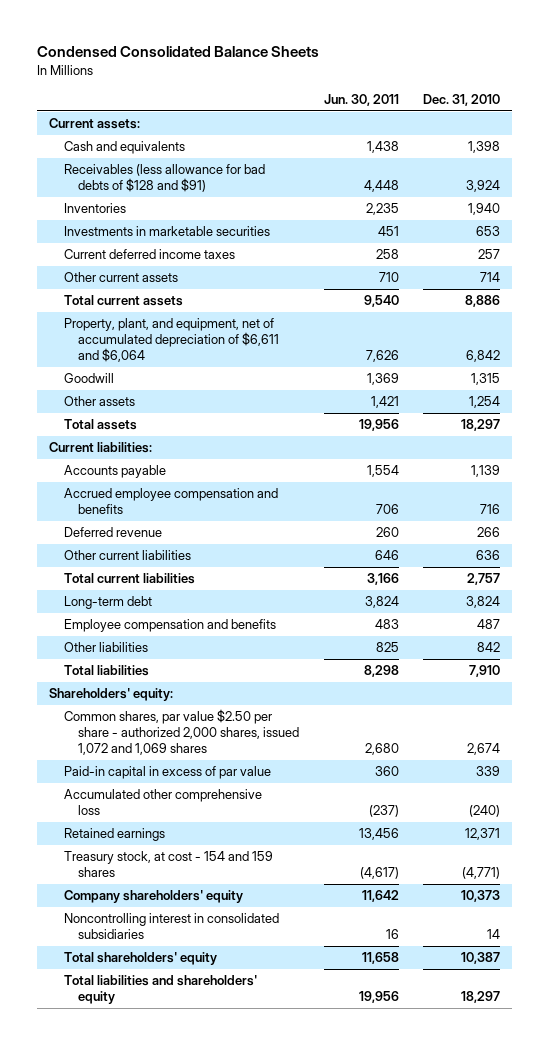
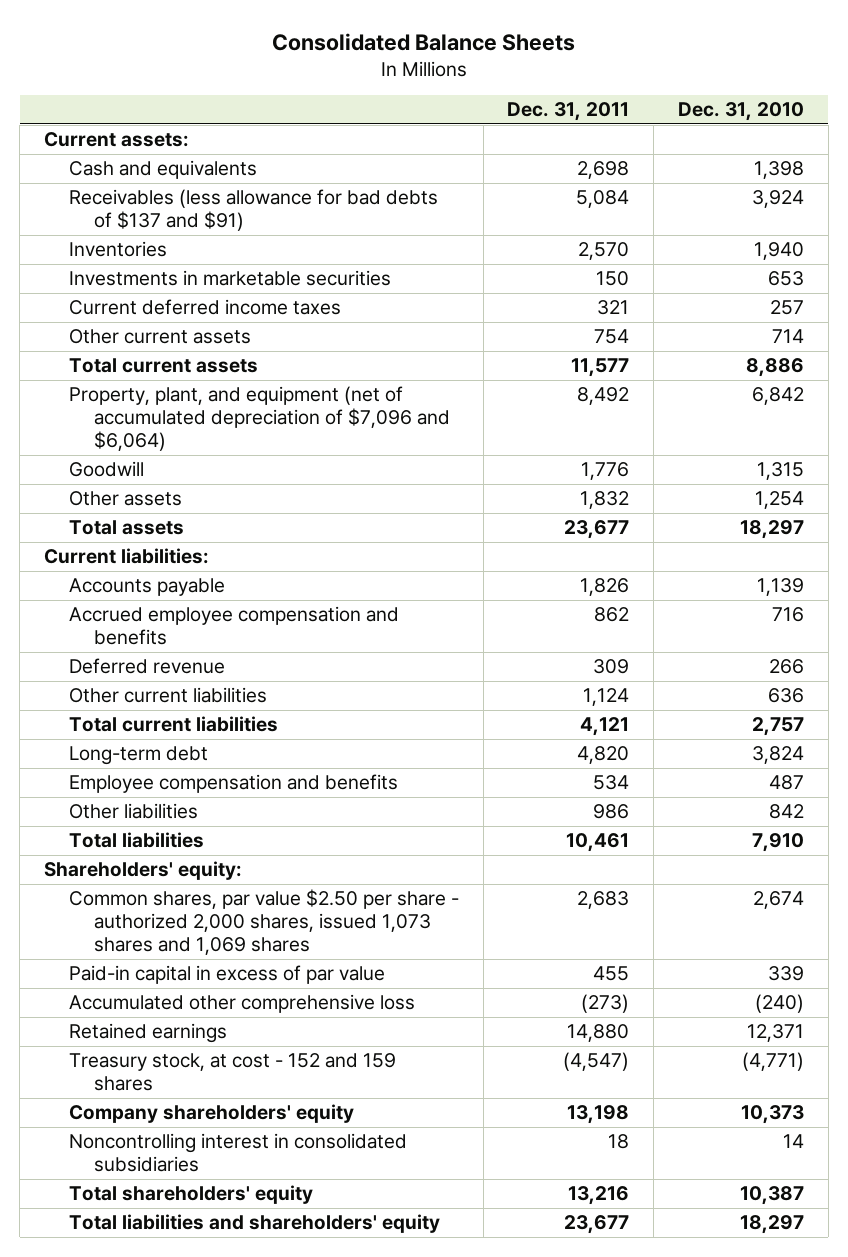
[36,46,319,58] Condensed Consolidated Balance Sheets -> [271,32,575,51] Consolidated Balance Sheets
[323,93,399,106] Jun. 30, 2011 -> none
none -> [507,102,630,122] Dec. 31, 2011
[63,164,265,193] Receivables (less allowance for bad debts of $128 and $91) -> [69,189,439,232] Receivables (less allowance for bad debts of $137 and $91)
[63,318,280,363] Property, plant, and equipment, net of accumulated depreciation of $6,611 and $6,064 -> [69,386,451,452] Property, plant, and equipment (net of accumulated depreciation of $7,096 and $6,064)
[63,709,300,756] Common shares, par value $2.50 per share - authorized 2,000 shares, issued 1,072 and 1,069 shares -> [69,889,460,956] Common shares, par value $2.50 per share - authorized 2,000 shares, issued 1,073 shares and 1,069 shares
[63,851,273,878] Treasury stock, at cost - 154 and 159 shares -> [69,1053,397,1092] Treasury stock, at cost - 152 and 159 shares

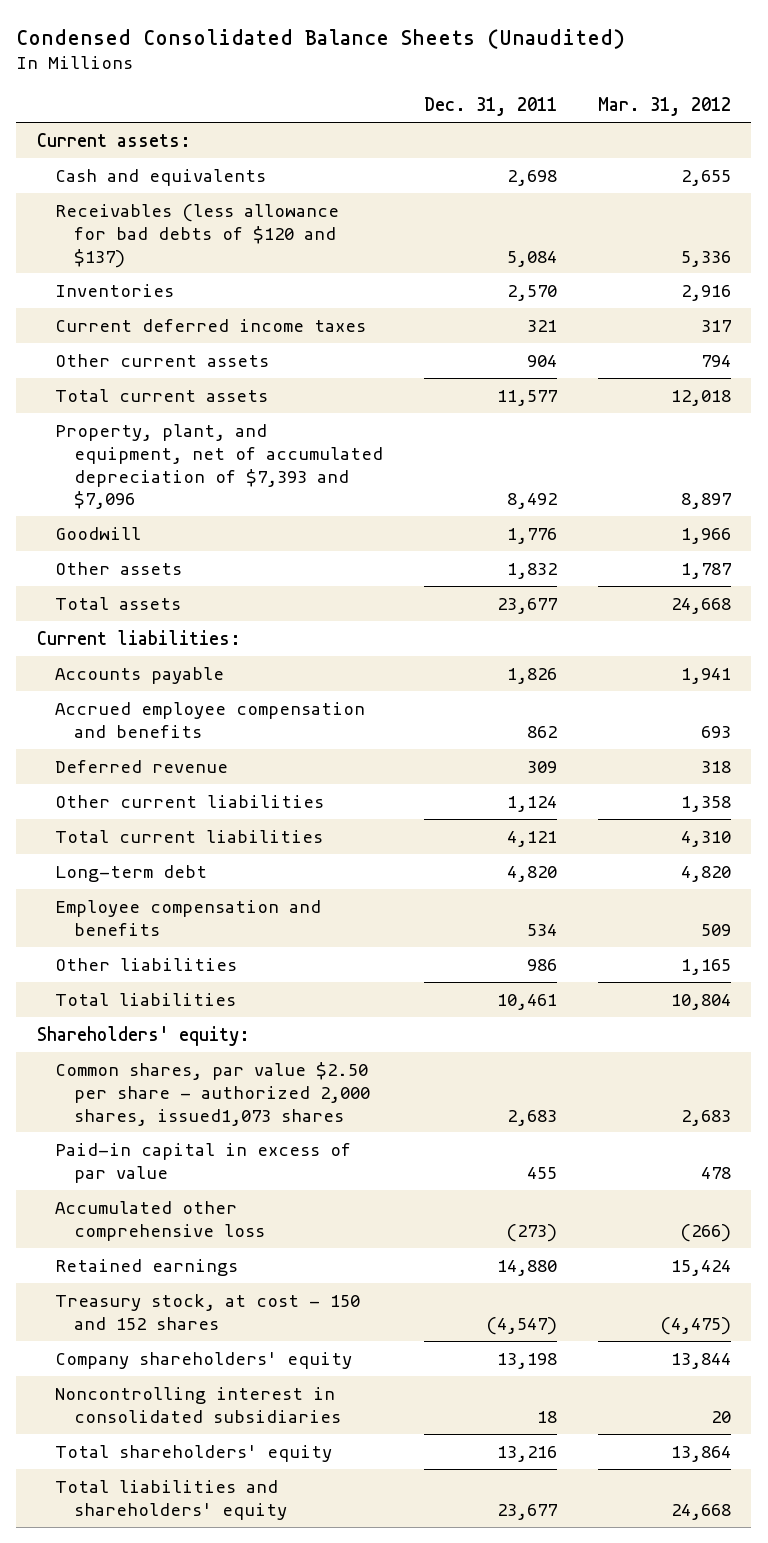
[271,32,575,51] Consolidated Balance Sheets -> [16,28,626,49] Condensed Consolidated Balance Sheets (Unaudited)
[677,102,804,122] Dec. 31, 2010 -> none
none -> [597,97,731,117] Mar. 31, 2012
[69,189,439,232] Receivables (less allowance for bad debts of $137 and $91) -> [55,203,340,268] Receivables (less allowance for bad debts of $120 and $137)
[69,270,392,287] Investments in marketable securities -> none
[594,329,630,345] 754 -> [527,354,558,367] 904
[69,386,451,452] Property, plant, and equipment (net of accumulated depreciation of $7,096 and $6,064) -> [55,423,384,510] Property, plant, and equipment, net of accumulated depreciation of $7,393 and $7,096
[69,889,460,956] Common shares, par value $2.50 per share - authorized 2,000 shares, issued 1,073 shares and 1,069 shares -> [55,1061,371,1126] Common shares, par value $2.50 per share - authorized 2,000 shares, issued1,073 shares
[69,1053,397,1092] Treasury stock, at cost - 152 and 159 shares -> [55,1293,361,1330] Treasury stock, at cost - 150 and 152 shares

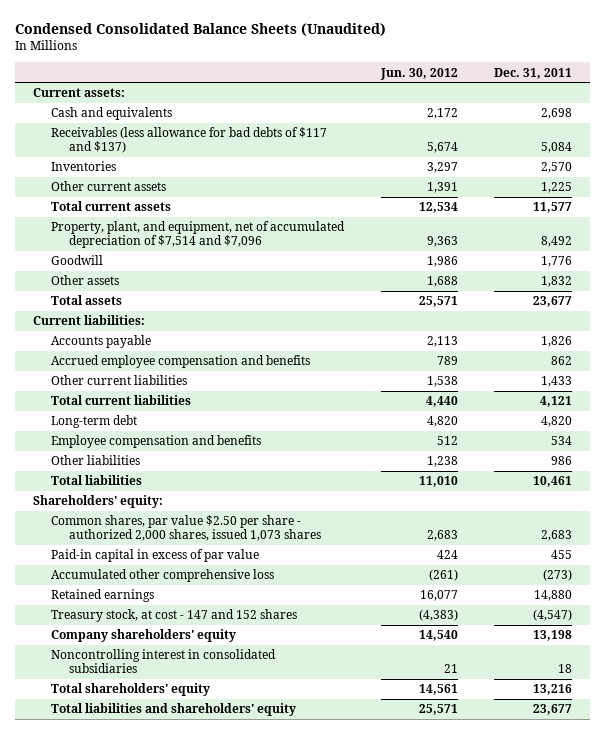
[597,97,731,117] Mar. 31, 2012 -> none
none -> [379,67,458,80] Jun. 30, 2012
[55,203,340,268] Receivables (less allowance for bad debts of $120 and $137) -> [51,127,328,154] Receivables (less allowance for bad debts of $117 and $137)
[55,318,367,332] Current deferred income taxes -> none
[527,354,558,367] 904 -> [541,182,573,194] 1,225
[55,423,384,510] Property, plant, and equipment, net of accumulated depreciation of $7,393 and $7,096 -> [51,221,346,249] Property, plant, and equipment, net of accumulated depreciation of $7,514 and $7,096
[55,759,229,773] Deferred revenue -> none
[507,795,558,812] 1,124 -> [541,376,573,388] 1,433
[55,1061,371,1126] Common shares, par value $2.50 per share - authorized 2,000 shares, issued1,073 shares -> [51,515,321,542] Common shares, par value $2.50 per share - authorized 2,000 shares, issued 1,073 shares
[55,1293,361,1330] Treasury stock, at cost - 150 and 152 shares -> [51,609,298,623] Treasury stock, at cost - 147 and 152 shares

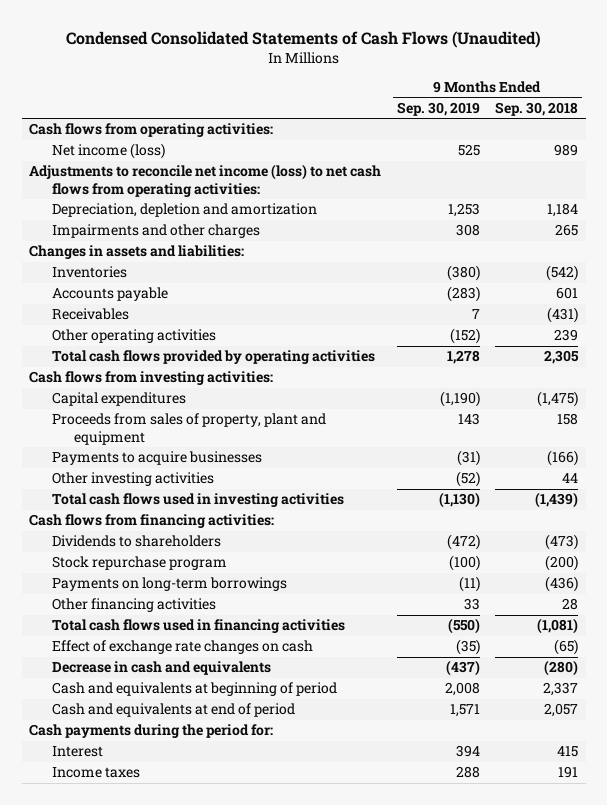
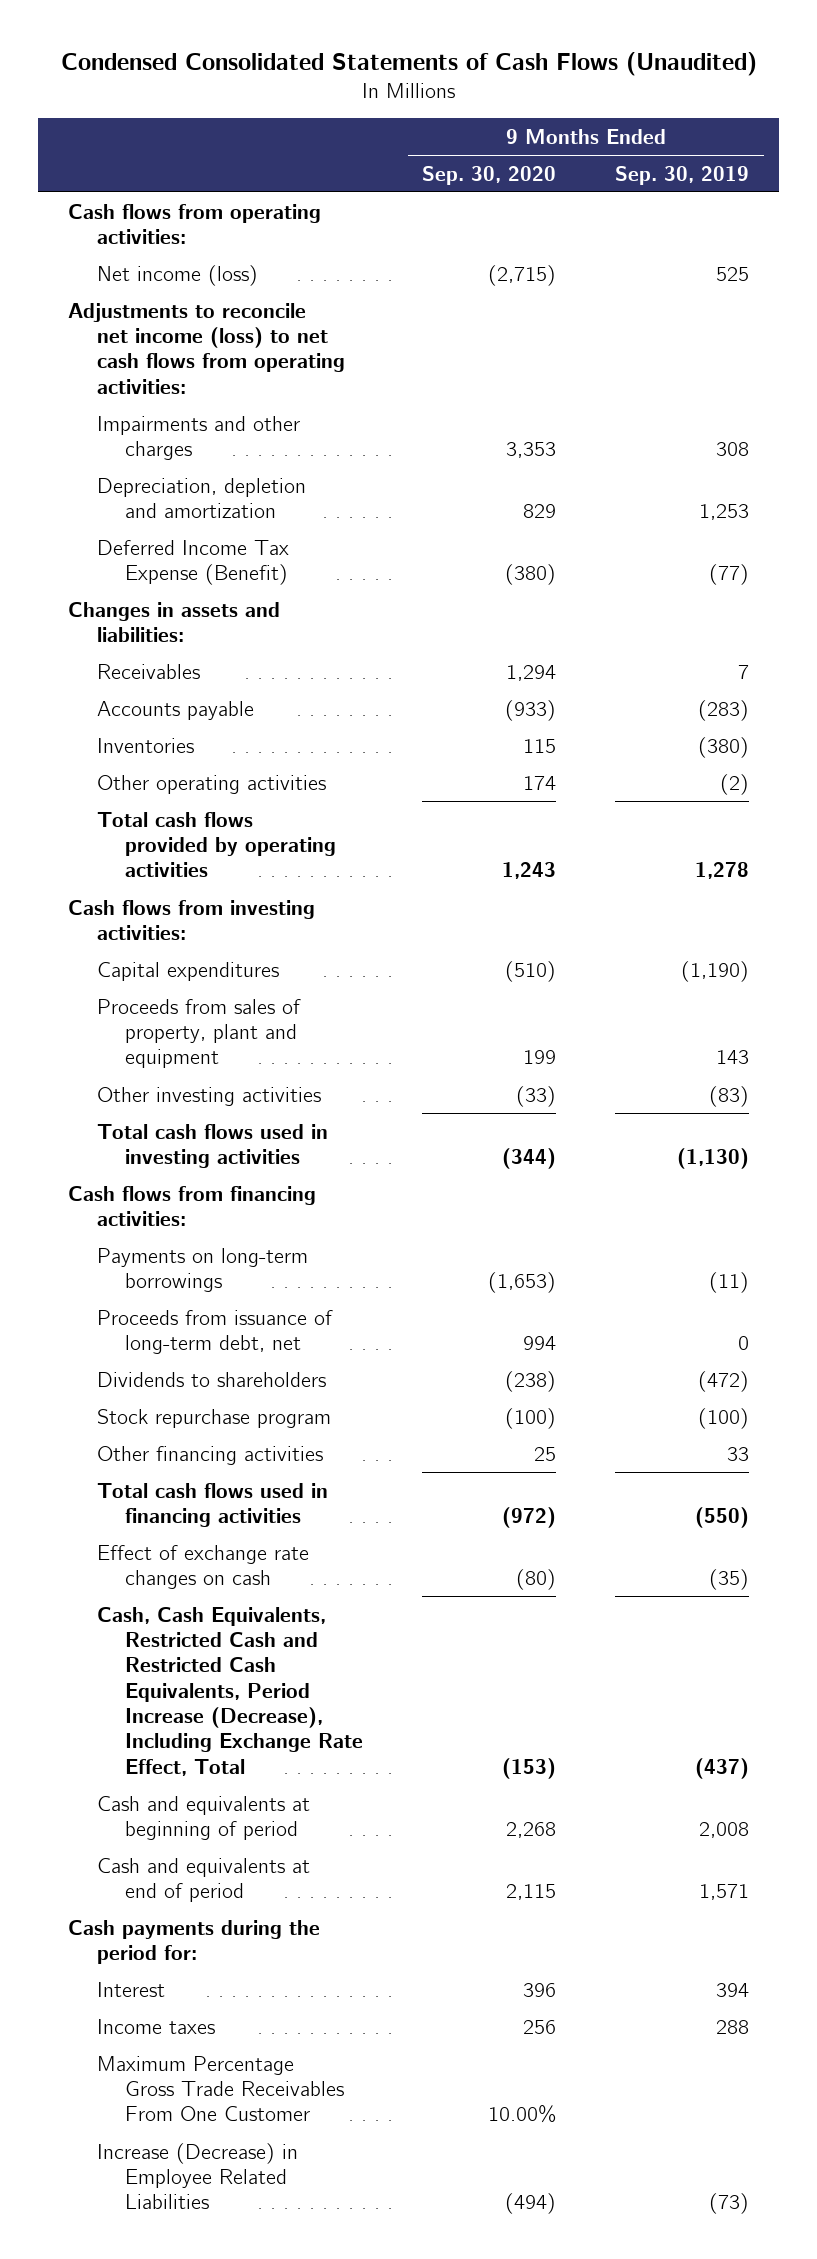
[495,101,579,116] Sep. 30, 2018 -> none
none -> [422,165,557,185] Sep. 30, 2020
[51,203,317,218] Depreciation, depletion and amortization -> [96,477,306,518] Depreciation, depletion and amortization
none -> [96,539,289,585] Deferred Income Tax Expense (Benefit)
[51,287,168,302] Accounts payable -> [96,700,254,720] Accounts payable
[51,266,127,279] Inventories -> [96,737,194,753] Inventories
[449,328,480,345] (152) -> [720,773,750,795] (2)
[51,451,262,466] Payments to acquire businesses -> none
[455,471,480,488] (52) -> [709,1085,750,1107] (83)
[51,577,287,592] Payments on long-term borrowings -> [96,1247,308,1292] Payments on long-term borrowings
none -> [96,1309,333,1354] Proceeds from issuance of long-term debt, net
[51,661,271,676] Decrease in cash and equivalents -> [96,1606,364,1776] Cash, Cash Equivalents, Restricted Cash and Restricted Cash Equivalents, Period Increase (Decrease), Including Exchange Rate Effect, Total
none -> [96,2055,345,2122] Maximum Percentage Gross Trade Receivables From One Customer
none -> [96,2142,298,2210] Increase (Decrease) in Employee Related Liabilities

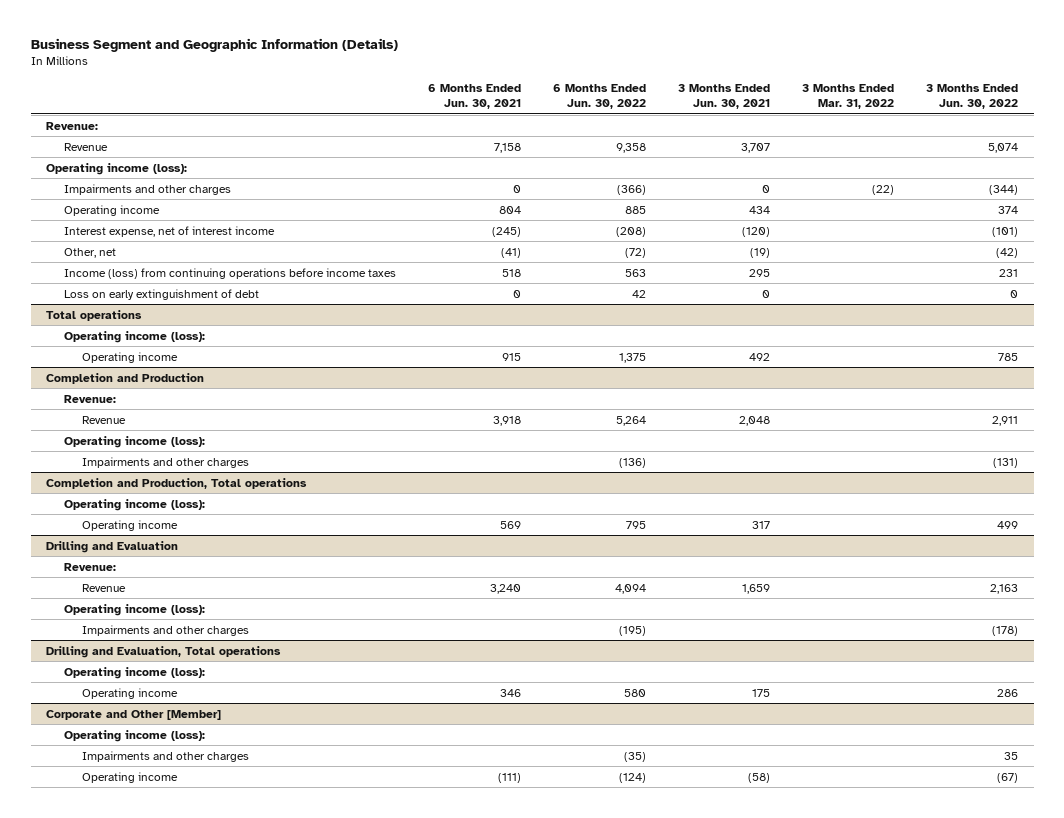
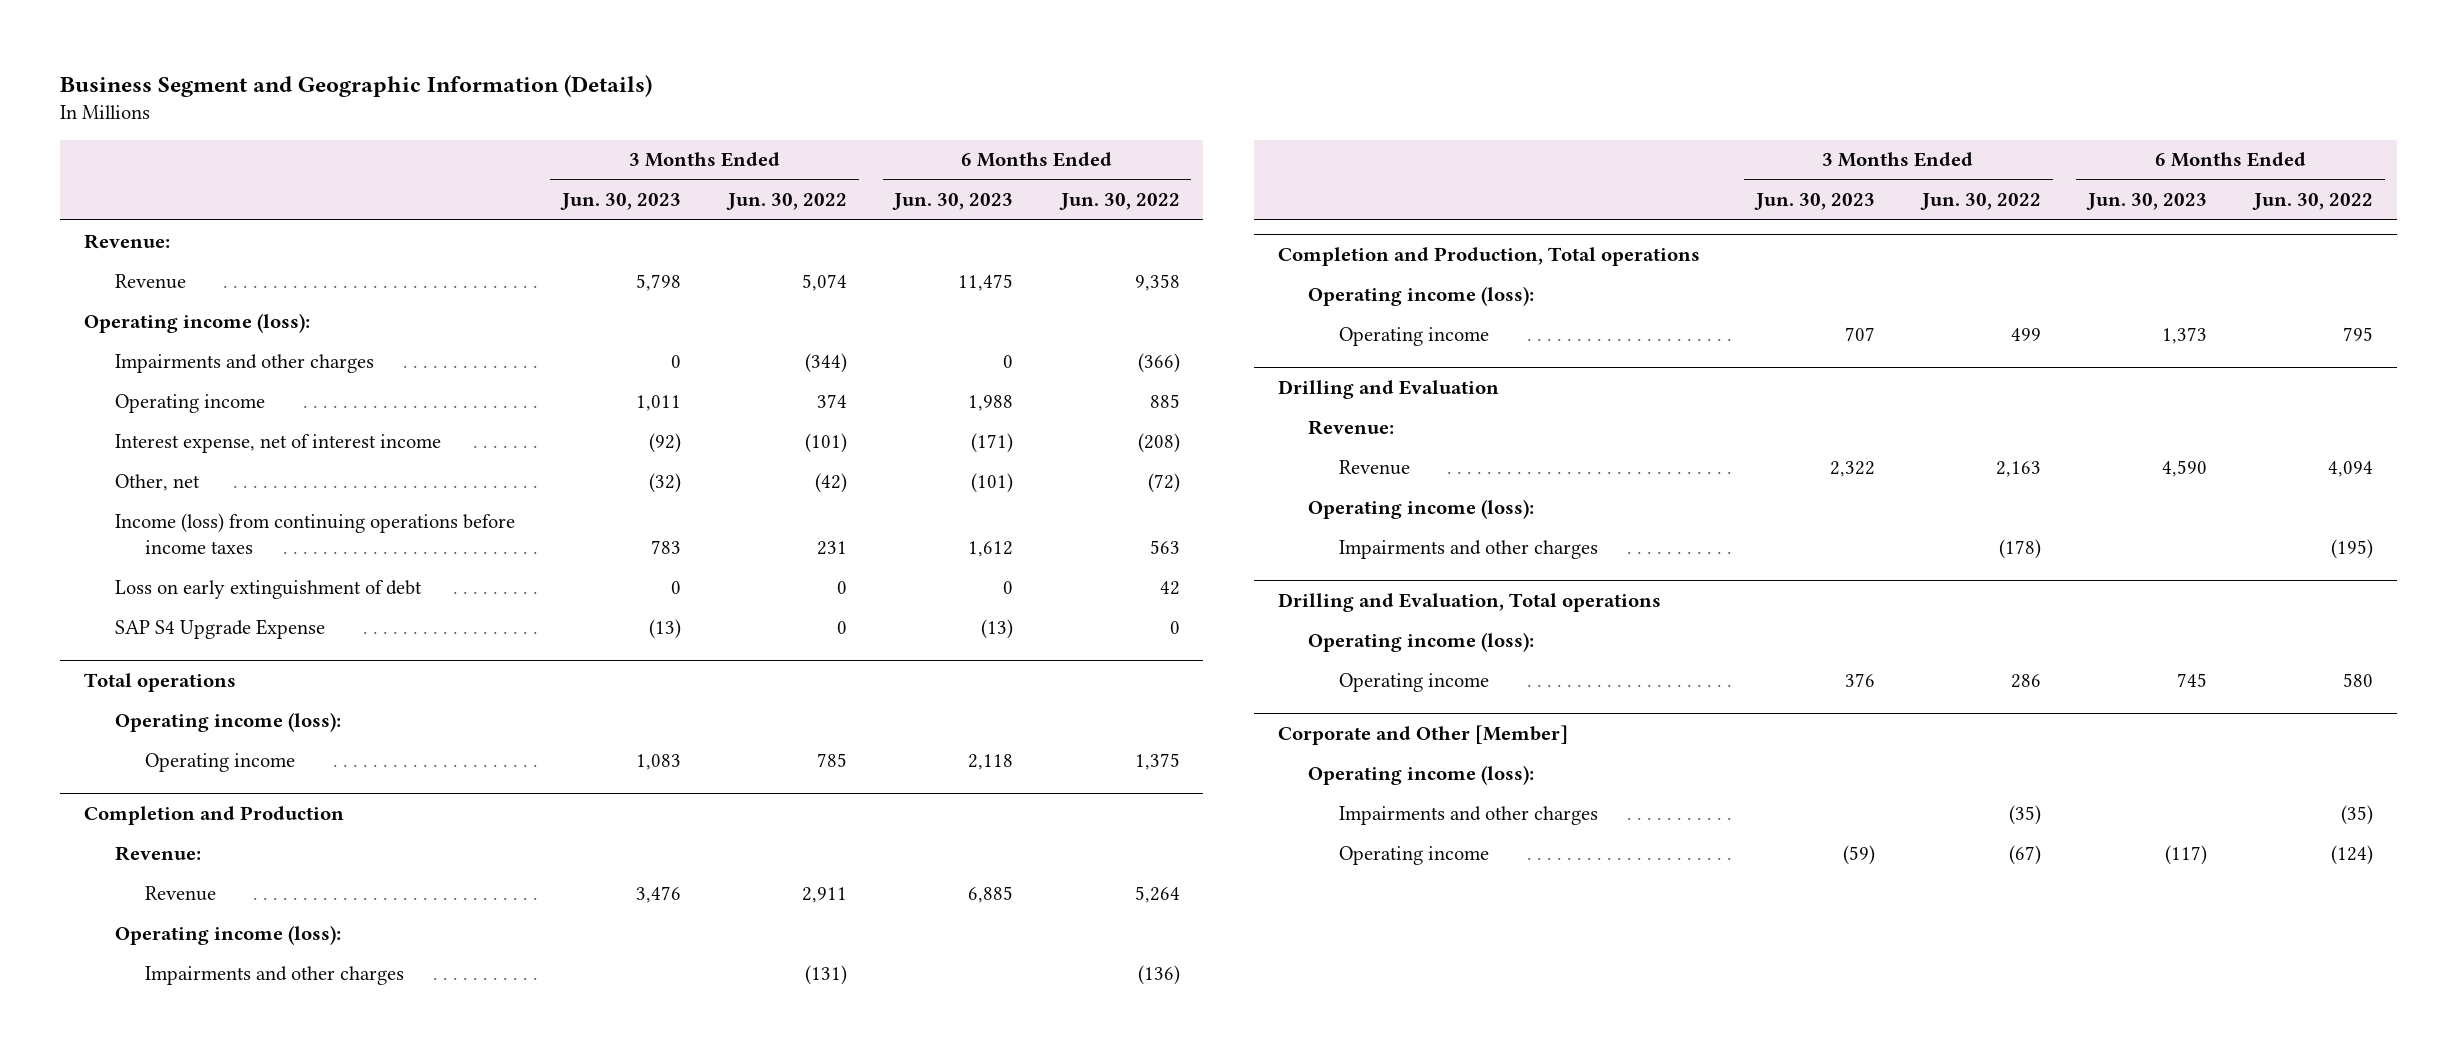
[428,83,522,110] 6 Months Ended Jun. 30, 2021 -> none
[677,83,770,110] 3 Months Ended Jun. 30, 2021 -> none
[801,83,894,110] 3 Months Ended Mar. 31, 2022 -> none
none -> [559,193,681,211] Jun. 30, 2023
none -> [892,193,1014,211] Jun. 30, 2023
none -> [114,618,325,639] SAP S4 Upgrade Expense
[1003,751,1018,760] 35 -> [2008,804,2041,825] (35)

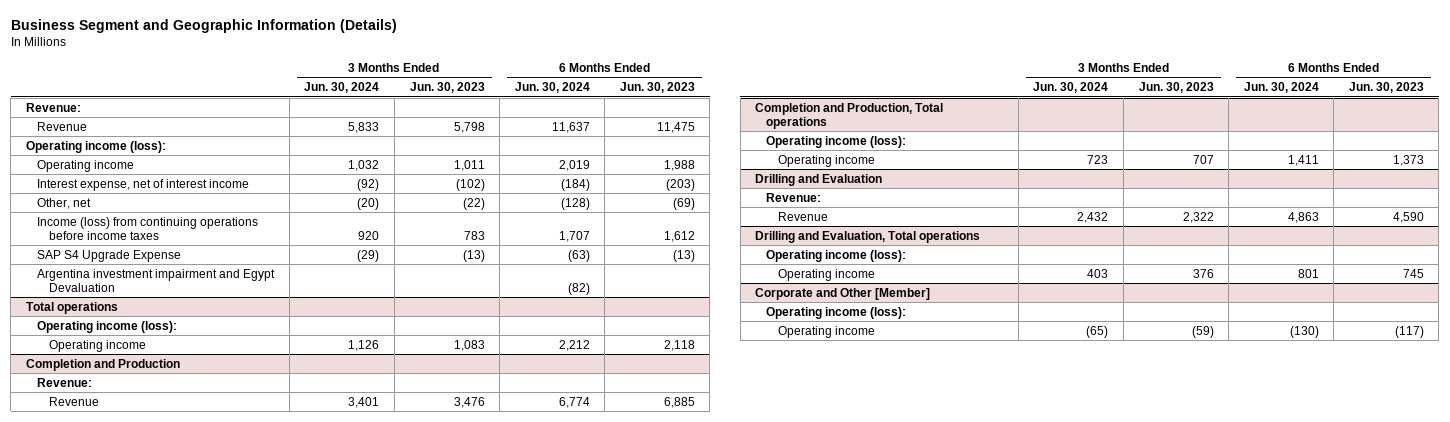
[726,193,848,211] Jun. 30, 2022 -> none
[1058,193,1180,211] Jun. 30, 2022 -> none
none -> [304,82,380,94] Jun. 30, 2024
none -> [514,82,590,94] Jun. 30, 2024
[114,353,374,373] Impairments and other charges -> none
[648,432,681,453] (92) -> [455,178,485,191] (102)
[971,432,1014,453] (171) -> [665,178,695,191] (203)
[648,472,681,493] (32) -> [462,197,485,210] (22)
[971,472,1014,493] (101) -> [672,197,695,210] (69)
[114,579,422,599] Loss on early extinguishment of debt -> none
none -> [37,268,276,292] Argentina investment impairment and Egypt Devaluation
[114,924,341,945] Operating income (loss): -> none
[145,965,405,985] Impairments and other charges -> none
[1308,498,1535,519] Operating income (loss): -> none
[1338,539,1598,559] Impairments and other charges -> none
[1338,805,1598,825] Impairments and other charges -> none

